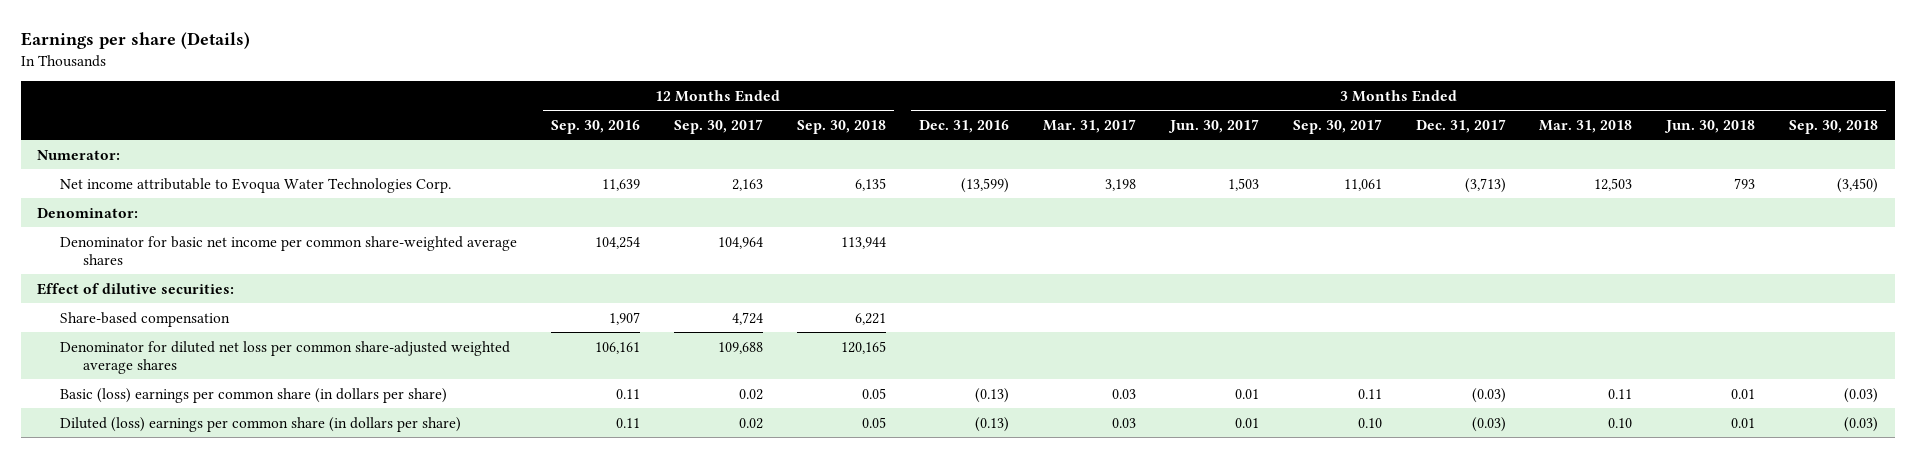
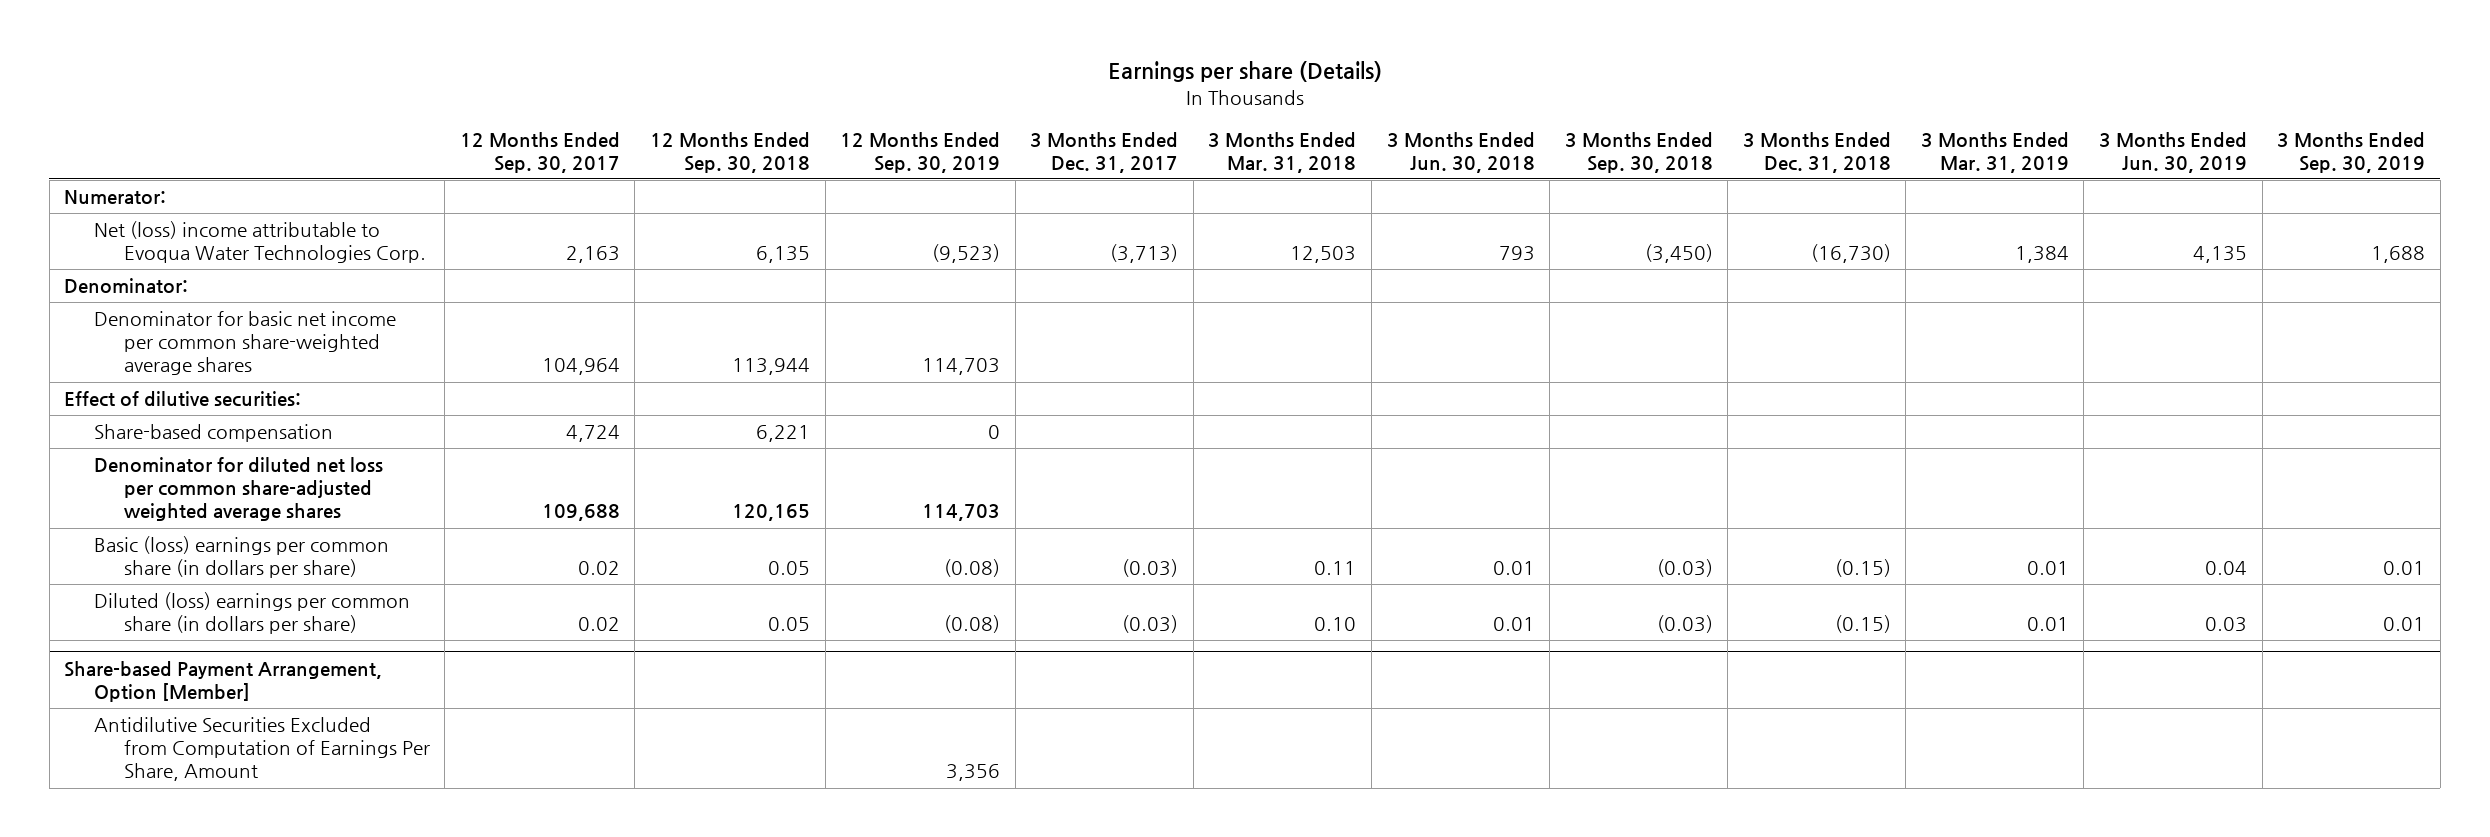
[550,119,640,134] Sep. 30, 2016 -> none
[919,119,1010,133] Dec. 31, 2016 -> none
[1043,118,1137,133] Mar. 31, 2017 -> none
[1167,118,1259,133] Jun. 30, 2017 -> none
[1292,118,1382,134] Sep. 30, 2017 -> none
none -> [840,131,1001,173] 12 Months Ended Sep. 30, 2019
none -> [1742,131,1891,173] 3 Months Ended Dec. 31, 2018
none -> [1920,131,2069,173] 3 Months Ended Mar. 31, 2019
none -> [2099,131,2248,173] 3 Months Ended Jun. 30, 2019
none -> [2277,131,2426,173] 3 Months Ended Sep. 30, 2019
[60,177,452,193] Net income attributable to Evoqua Water Technologies Corp. -> [94,221,426,264] Net (loss) income attributable to Evoqua Water Technologies Corp.
none -> [64,660,383,702] Share-based Payment Arrangement, Option [Member]
none -> [94,717,430,782] Antidilutive Securities Excluded from Computation of Earnings Per Share, Amount

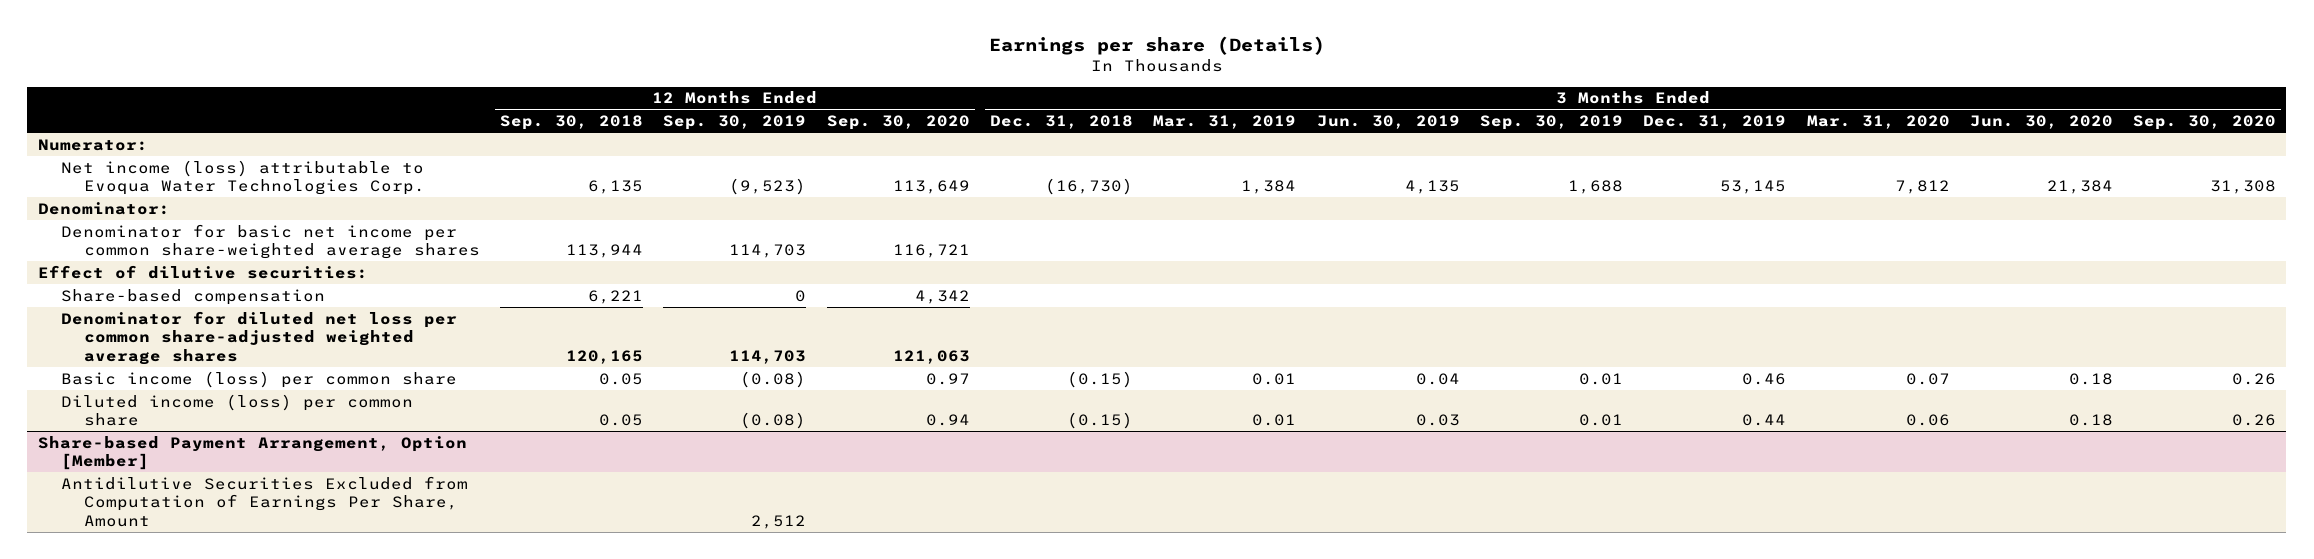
[459,131,620,173] 12 Months Ended Sep. 30, 2017 -> none
[1030,131,1179,173] 3 Months Ended Dec. 31, 2017 -> none
[1208,131,1357,173] 3 Months Ended Mar. 31, 2018 -> none
[1386,131,1535,173] 3 Months Ended Jun. 30, 2018 -> none
[1564,131,1713,173] 3 Months Ended Sep. 30, 2018 -> none
none -> [826,115,970,131] Sep. 30, 2020
none -> [1643,115,1787,130] Dec. 31, 2019
none -> [1806,115,1950,130] Mar. 31, 2020
none -> [1969,115,2113,130] Jun. 30, 2020
none -> [2133,115,2277,131] Sep. 30, 2020
[94,221,426,264] Net (loss) income attributable to Evoqua Water Technologies Corp. -> [60,159,425,196] Net income (loss) attributable to Evoqua Water Technologies Corp.
[94,536,390,579] Basic (loss) earnings per common share (in dollars per share) -> [60,370,457,388] Basic income (loss) per common share
[94,592,411,635] Diluted (loss) earnings per common share (in dollars per share) -> [60,393,413,427] Diluted income (loss) per common share
[946,764,1001,782] 3,356 -> [751,514,807,529] 2,512

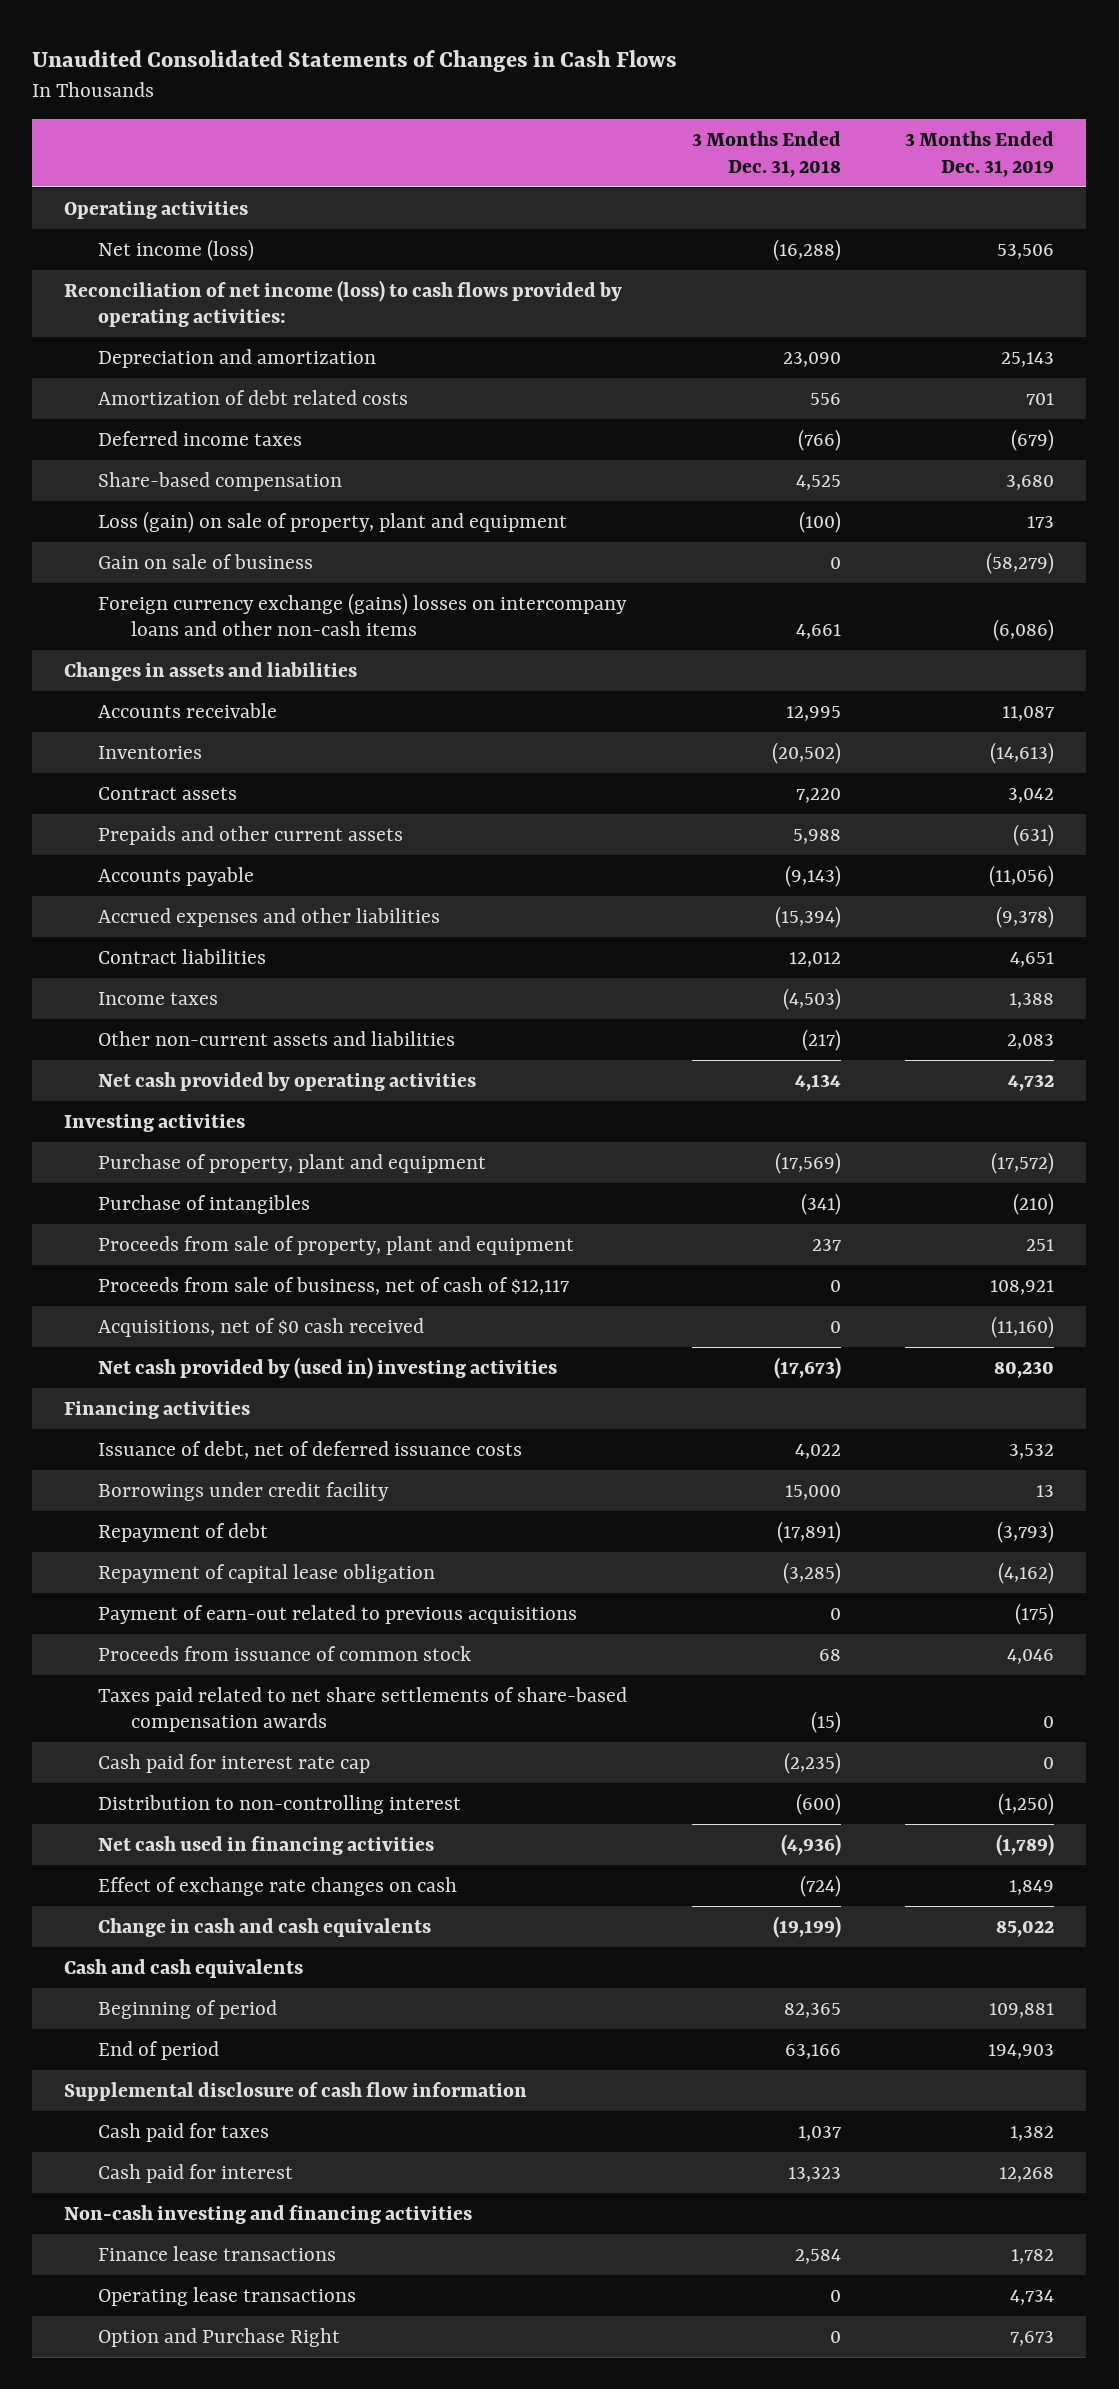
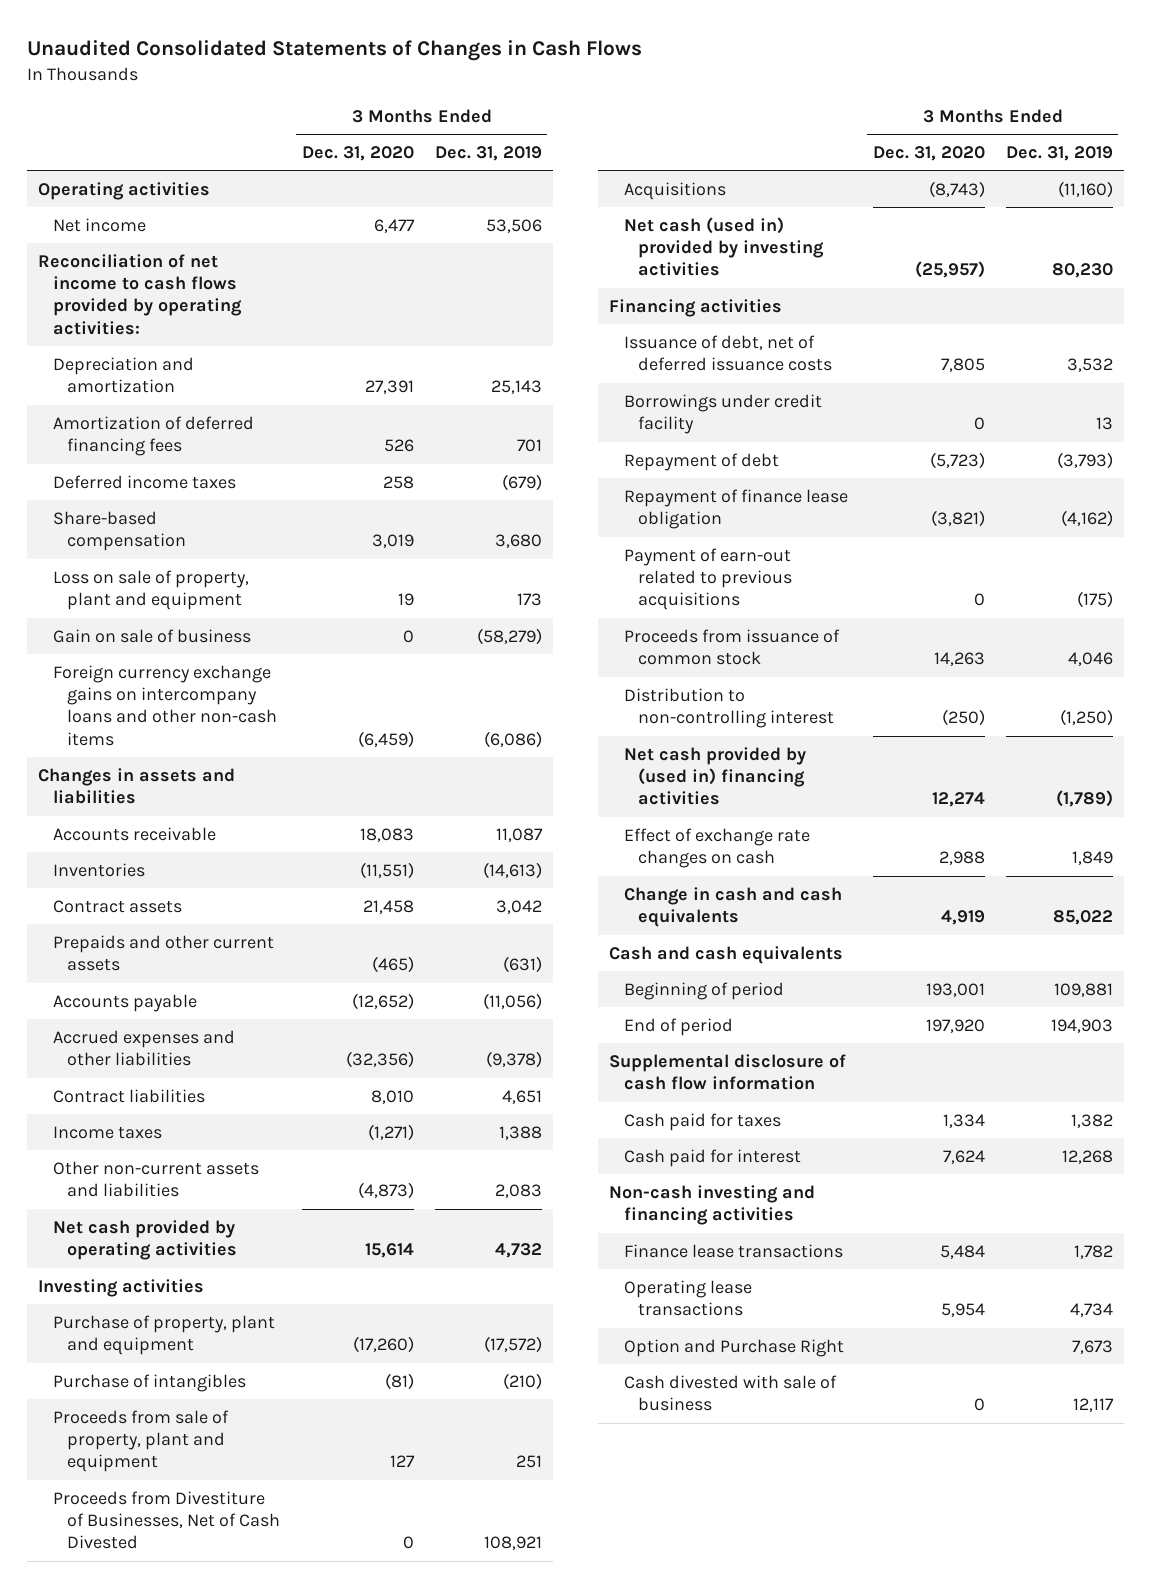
[691,131,841,177] 3 Months Ended Dec. 31, 2018 -> none
none -> [301,146,414,162] Dec. 31, 2020
[97,238,254,261] Net income (loss) -> [52,217,146,232] Net income
[64,279,623,328] Reconciliation of net income (loss) to cash flows provided by operating activities: -> [37,253,242,335] Reconciliation of net income to cash flows provided by operating activities:
[97,389,408,405] Amortization of debt related costs -> [52,415,254,457] Amortization of deferred financing fees
[97,510,567,533] Loss (gain) on sale of property, plant and equipment -> [52,569,249,611] Loss on sale of property, plant and equipment
[97,592,627,637] Foreign currency exchange (gains) losses on intercompany loans and other non-cash items -> [52,664,278,746] Foreign currency exchange gains on intercompany loans and other non-cash items
[97,1276,569,1295] Proceeds from sale of business, net of cash of $12,117 -> [52,1490,281,1550] Proceeds from Divestiture of Businesses, Net of Cash Divested
[97,1317,424,1337] Acquisitions, net of $0 cash received -> [623,181,726,200] Acquisitions
[97,1356,557,1379] Net cash provided by (used in) investing activities -> [623,216,825,277] Net cash (used in) provided by investing activities
[97,1563,435,1583] Repayment of capital lease obligation -> [623,488,848,530] Repayment of finance lease obligation
[97,1686,627,1733] Taxes paid related to net share settlements of share-based compensation awards -> none
[97,1753,370,1773] Cash paid for interest rate cap -> none
[97,1835,434,1855] Net cash used in financing activities -> [623,746,806,806] Net cash provided by (used in) financing activities
none -> [623,1374,837,1412] Cash divested with sale of business

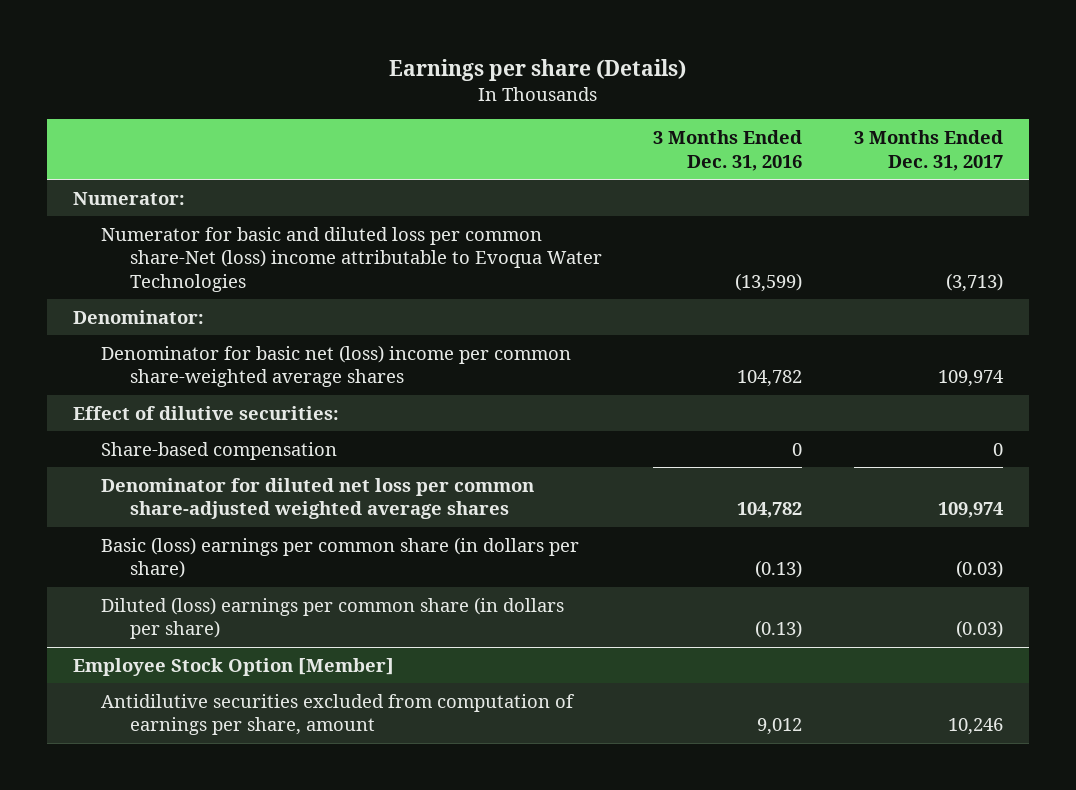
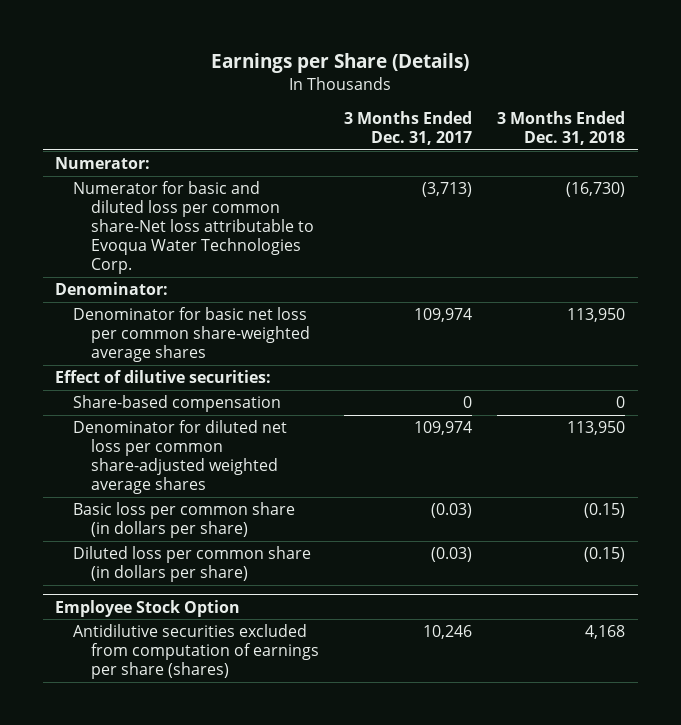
[388,58,686,81] Earnings per share (Details) -> [211,52,470,73] Earnings per Share (Details)
[653,130,803,171] 3 Months Ended Dec. 31, 2016 -> none
none -> [497,110,626,145] 3 Months Ended Dec. 31, 2018
[101,226,602,292] Numerator for basic and diluted loss per common share-Net (loss) income attributable to Evoqua Water Technologies -> [73,181,315,275] Numerator for basic and diluted loss per common share-Net loss attributable to Evoqua Water Technologies Corp.
[101,344,572,388] Denominator for basic net (loss) income per common share-weighted average shares -> [73,307,311,363] Denominator for basic net loss per common share-weighted average shares
[101,536,580,579] Basic (loss) earnings per common share (in dollars per share) -> [73,502,296,539] Basic loss per common share (in dollars per share)
[101,596,565,640] Diluted (loss) earnings per common share (in dollars per share) -> [73,546,312,583] Diluted loss per common share (in dollars per share)
[73,657,395,676] Employee Stock Option [Member] -> [55,599,241,617] Employee Stock Option
[101,693,576,736] Antidilutive securities excluded from computation of earnings per share, amount -> [73,624,320,680] Antidilutive securities excluded from computation of earnings per share (shares)

